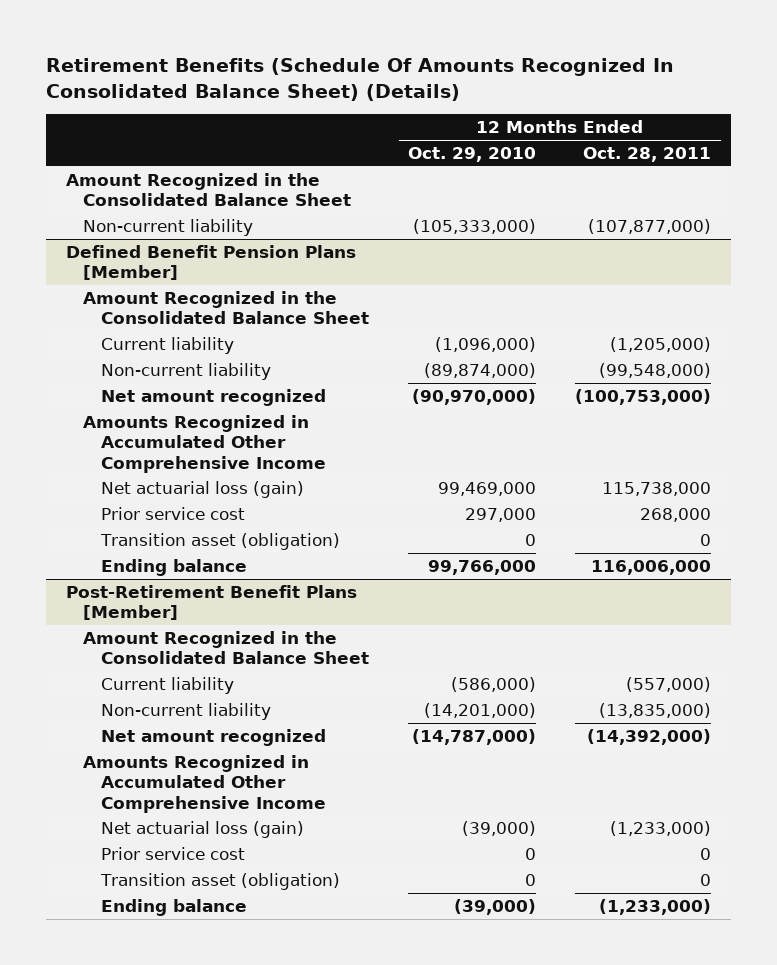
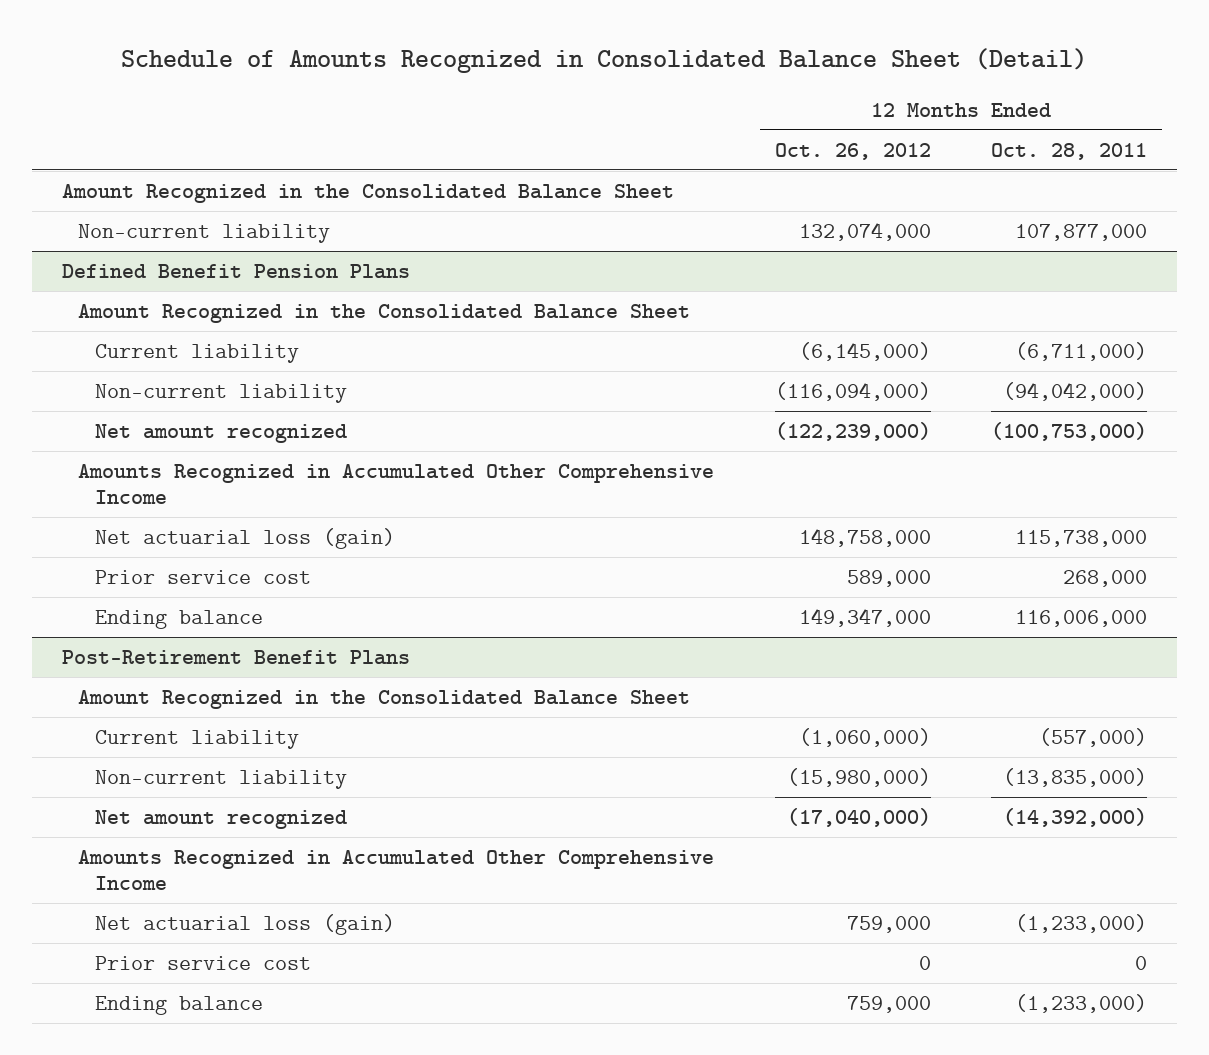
[46,58,675,101] Retirement Benefits (Schedule Of Amounts Recognized In Consolidated Balance Sheet) (Details) -> [121,48,1088,74] Schedule of Amounts Recognized in Consolidated Balance Sheet (Detail)
[408,147,537,163] Oct. 29, 2010 -> none
none -> [774,142,931,160] Oct. 26, 2012
[588,218,712,234] (107,877,000) -> [1014,223,1147,241] 107,877,000
[65,244,356,281] Defined Benefit Pension Plans [Member] -> [61,263,410,279] Defined Benefit Pension Plans
[610,336,712,352] (1,205,000) -> [1014,341,1147,361] (6,711,000)
[599,362,712,378] (99,548,000) -> [1002,381,1147,401] (94,042,000)
[100,532,341,550] Transition asset (obligation) -> none
[65,584,357,621] Post-Retirement Benefit Plans [Member] -> [61,649,410,665] Post-Retirement Benefit Plans
[100,872,341,890] Transition asset (obligation) -> none

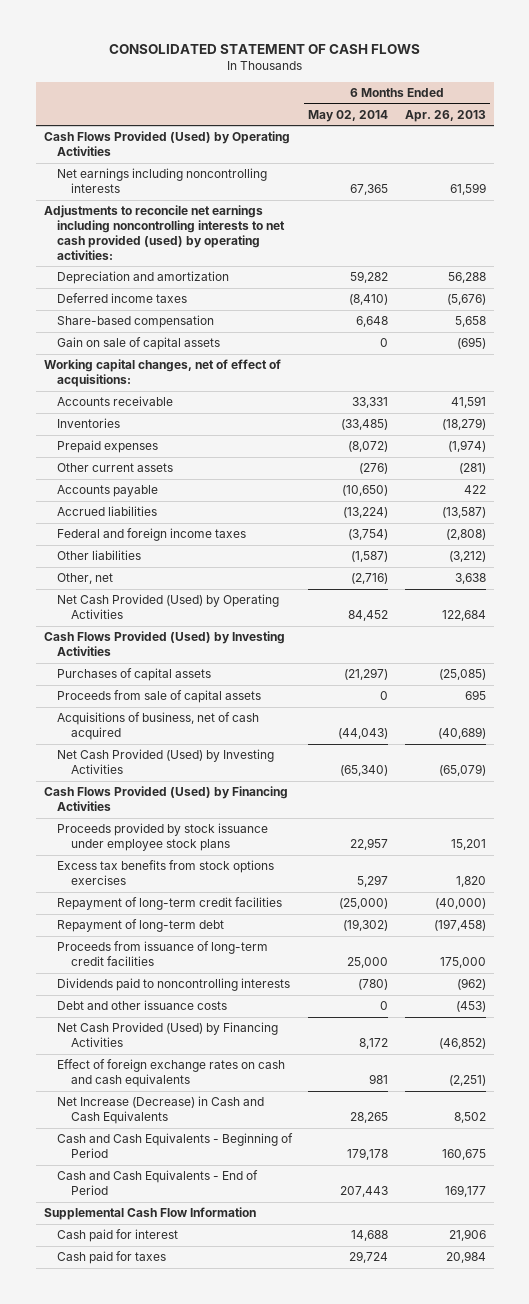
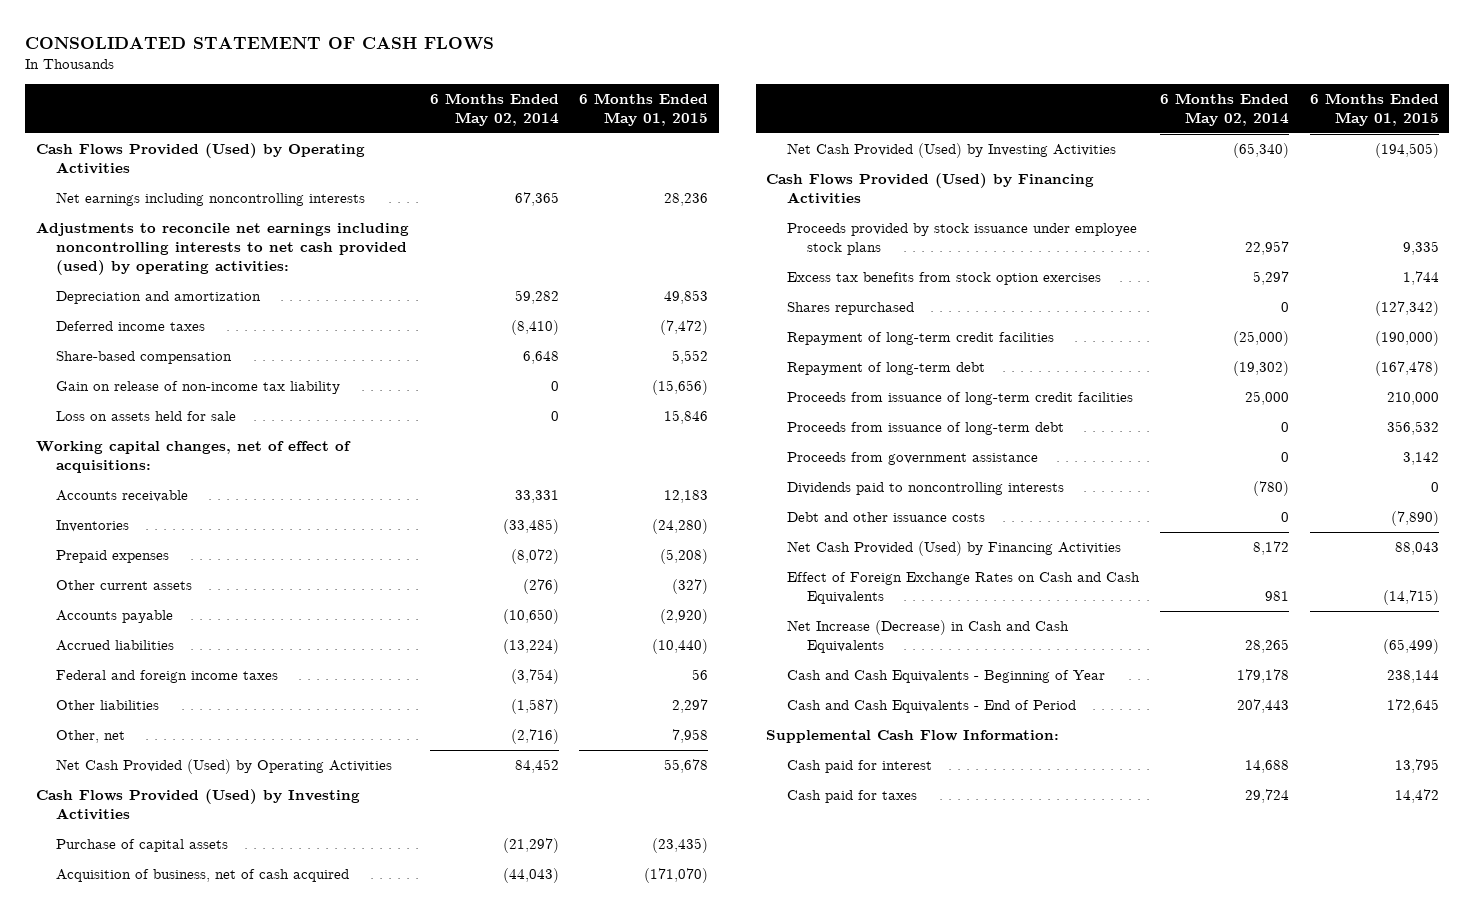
[404,109,486,122] Apr. 26, 2013 -> none
none -> [579,92,709,126] 6 Months Ended May 01, 2015
[57,337,221,351] Gain on sale of capital assets -> none
none -> [56,380,341,394] Gain on release of non-income tax liability
none -> [56,410,237,421] Loss on assets held for sale
[57,690,262,704] Proceeds from sale of capital assets -> none
[57,668,212,682] Purchases of capital assets -> [56,838,229,852] Purchase of capital assets
[57,712,260,740] Acquisitions of business, net of cash acquired -> [56,868,350,882] Acquisition of business, net of cash acquired
[57,860,275,885] Excess tax benefits from stock options exercises -> [786,271,1101,285] Excess tax benefits from stock option exercises
none -> [786,301,914,315] Shares repurchased
none -> [786,421,1064,435] Proceeds from issuance of long-term debt
none -> [786,451,1038,465] Proceeds from government assistance
[57,1059,286,1087] Effect of foreign exchange rates on cash and cash equivalents -> [786,571,1140,604] Effect of Foreign Exchange Rates on Cash and Cash Equivalents
[57,1133,294,1158] Cash and Cash Equivalents - Beginning of Period -> [786,669,1105,683] Cash and Cash Equivalents - Beginning of Year
[43,1207,256,1221] Supplemental Cash Flow Information -> [766,729,1060,743] Supplemental Cash Flow Information:

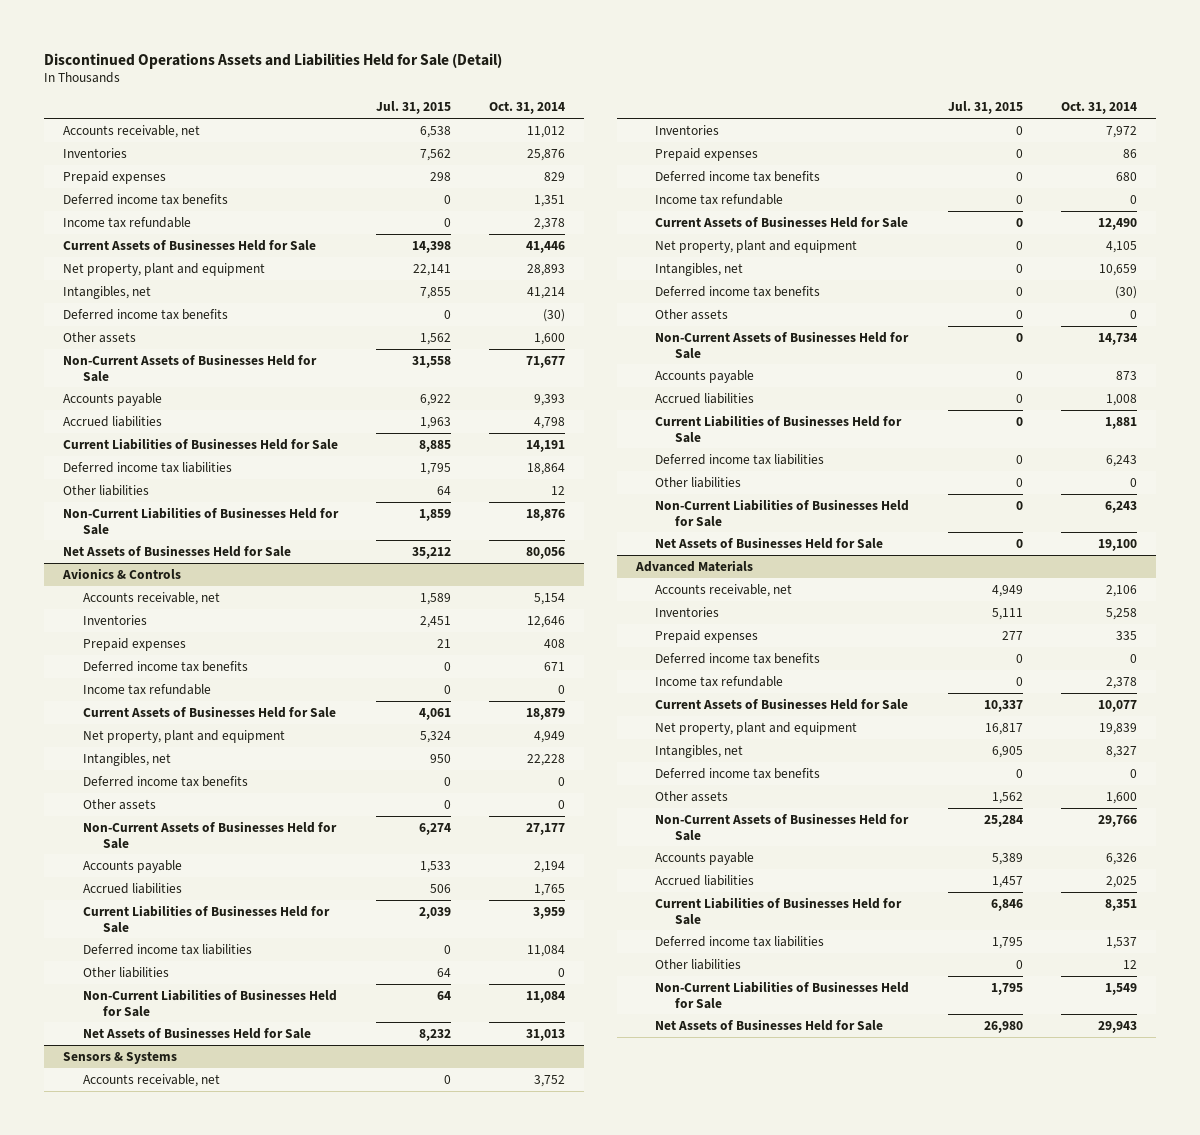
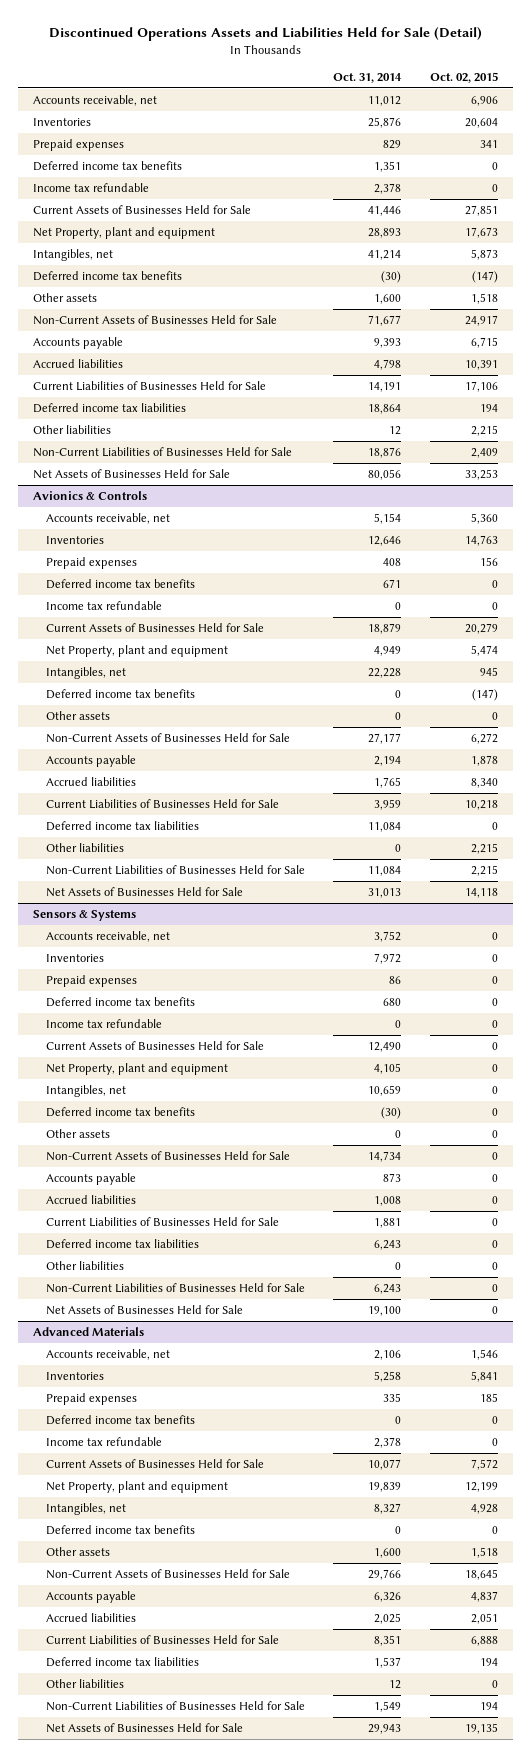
[375,101,451,115] Jul. 31, 2015 -> none
none -> [430,72,499,84] Oct. 02, 2015
[62,262,265,276] Net property, plant and equipment -> [32,226,215,239] Net Property, plant and equipment
[82,729,285,743] Net property, plant and equipment -> [45,644,228,657] Net Property, plant and equipment
[655,239,858,253] Net property, plant and equipment -> [45,1062,228,1075] Net Property, plant and equipment
[655,721,858,735] Net property, plant and equipment -> [45,1480,228,1493] Net Property, plant and equipment

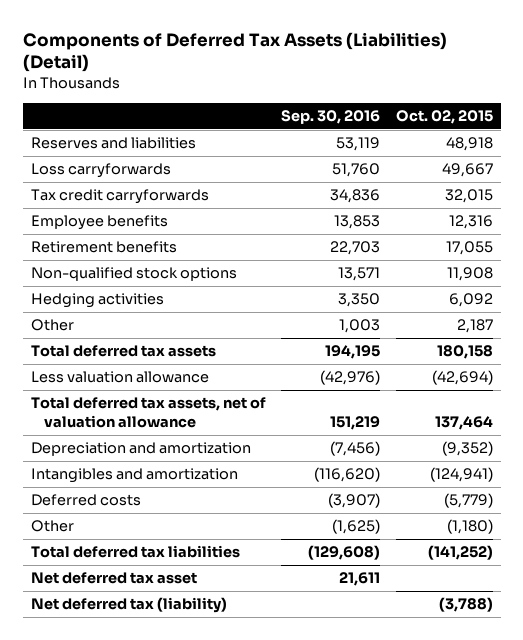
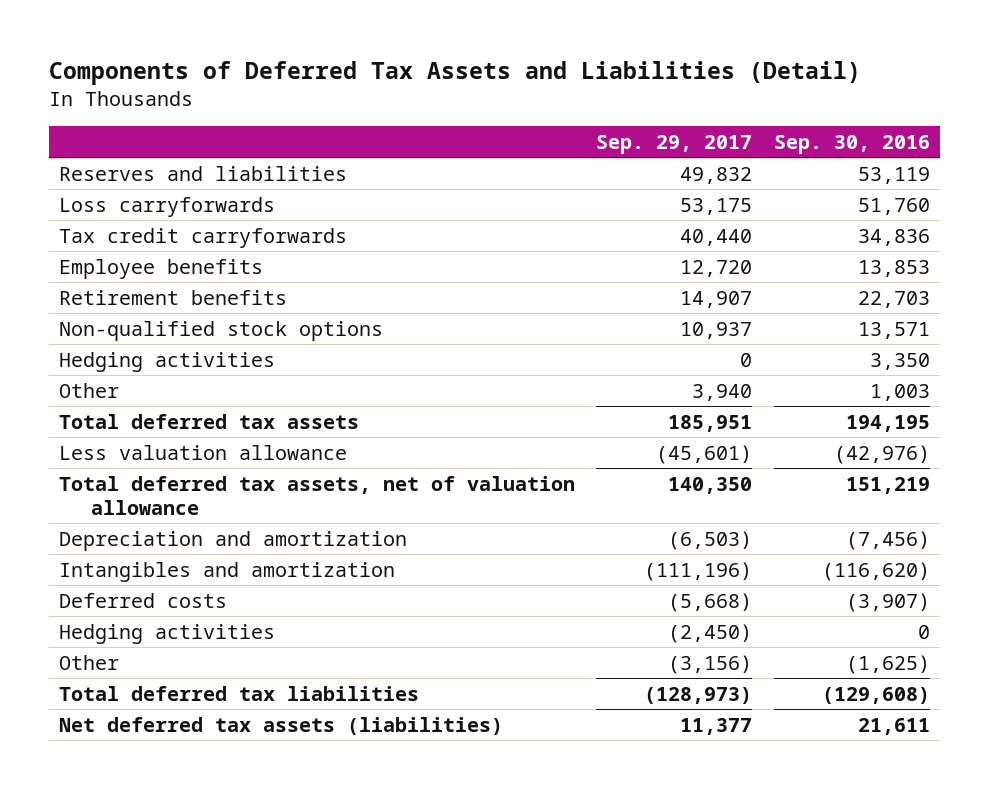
[22,31,447,73] Components of Deferred Tax Assets (Liabilities) (Detail) -> [48,61,861,86] Components of Deferred Tax Assets and Liabilities (Detail)
[395,110,493,125] Oct. 02, 2015 -> none
none -> [596,134,753,154] Sep. 29, 2017
none -> [59,623,276,644] Hedging activities
[30,597,227,614] Net deferred tax (liability) -> none
[30,572,197,585] Net deferred tax asset -> [59,716,504,735] Net deferred tax assets (liabilities)

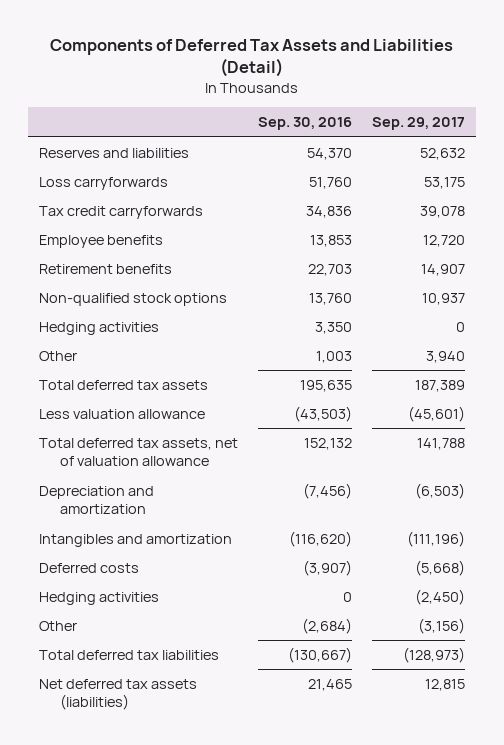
[680,166,753,184] 49,832 -> [420,147,466,160] 52,632
[857,166,930,184] 53,119 -> [307,147,353,160] 54,370
[680,228,753,246] 40,440 -> [420,205,466,218] 39,078
[857,321,930,339] 13,571 -> [309,292,353,305] 13,760
[668,414,753,432] 185,951 -> [415,379,466,392] 187,389
[845,414,930,432] 194,195 -> [300,379,353,392] 195,635
[833,444,930,464] (42,976) -> [294,405,353,422] (43,503)
[668,476,753,494] 140,350 -> [417,437,466,450] 141,788
[845,476,930,494] 151,219 -> [304,437,353,450] 152,132
[845,654,930,674] (1,625) -> [302,617,353,634] (2,684)
[821,686,930,704] (129,608) -> [288,646,353,663] (130,667)
[680,717,753,735] 11,377 -> [425,678,466,691] 12,815
[857,717,930,735] 21,611 -> [308,678,353,691] 21,465

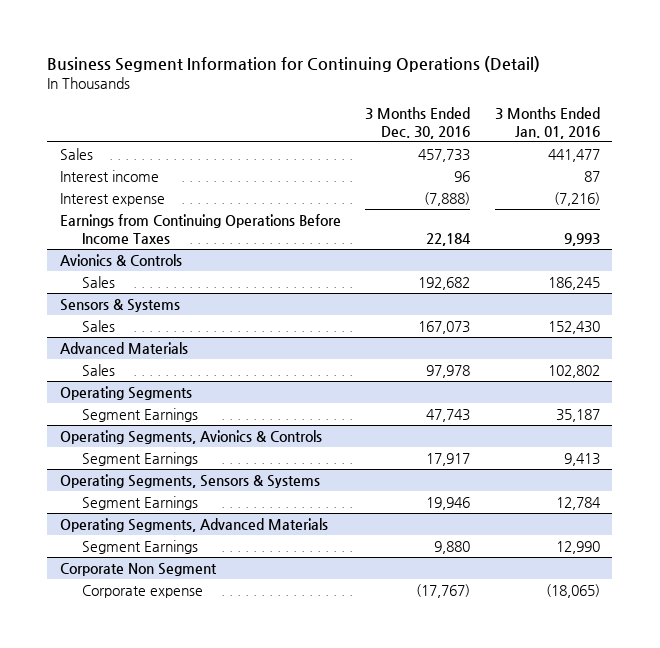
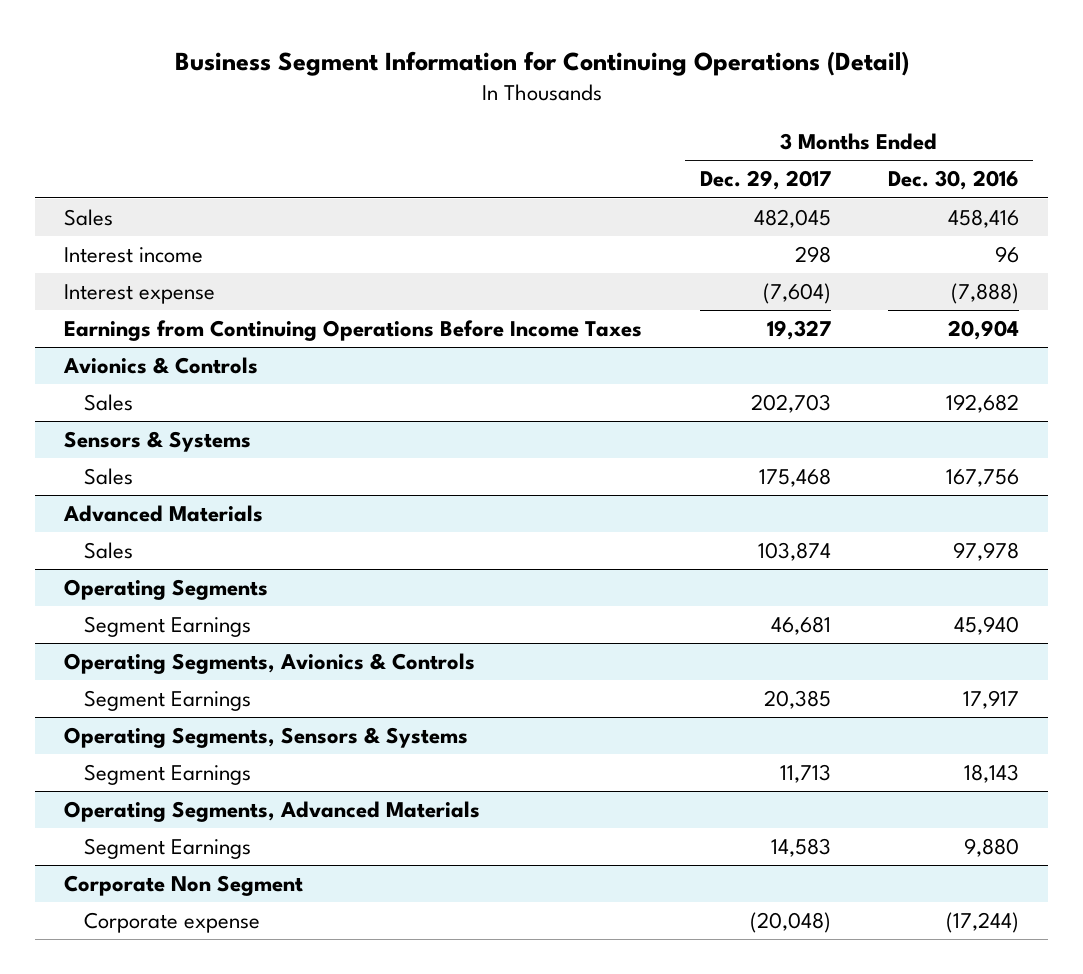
[494,107,600,139] 3 Months Ended Jan. 01, 2016 -> none
none -> [699,170,831,191] Dec. 29, 2017
[418,148,471,162] 457,733 -> [948,209,1020,229] 458,416
[426,232,472,246] 22,184 -> [948,320,1020,341] 20,904
[418,320,471,334] 167,073 -> [946,469,1020,488] 167,756
[426,408,471,422] 47,743 -> [954,616,1020,636] 45,940
[426,496,471,510] 19,946 -> [964,764,1020,784] 18,143
[416,583,471,598] (17,767) -> [946,912,1020,934] (17,244)

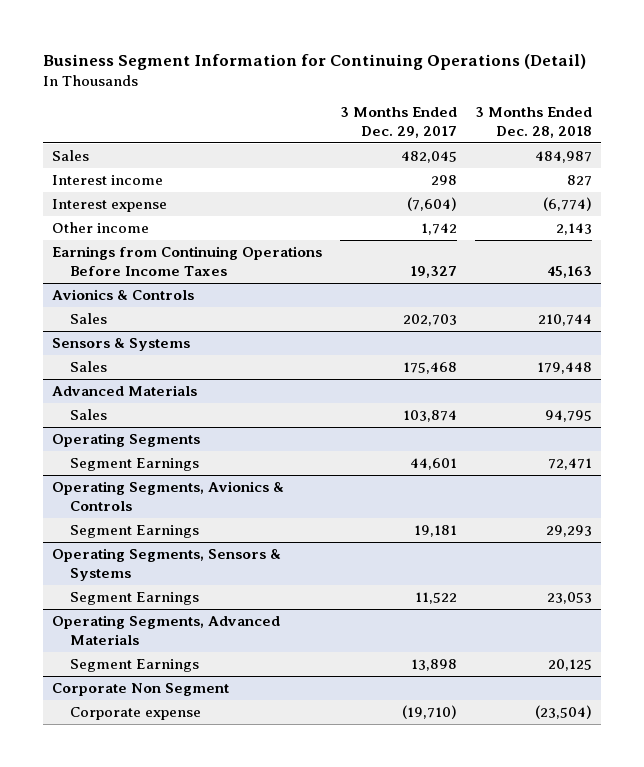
[888,170,1020,191] Dec. 30, 2016 -> none
none -> [475,107,593,138] 3 Months Ended Dec. 28, 2018
none -> [51,222,149,234] Other income
[770,616,831,636] 46,681 -> [409,458,457,471] 44,601
[763,690,831,710] 20,385 -> [413,525,457,538] 19,181
[779,764,831,784] 11,713 -> [414,592,457,605] 11,522
[770,838,831,858] 14,583 -> [410,659,457,672] 13,898
[749,912,831,934] (20,048) -> [401,705,457,720] (19,710)

